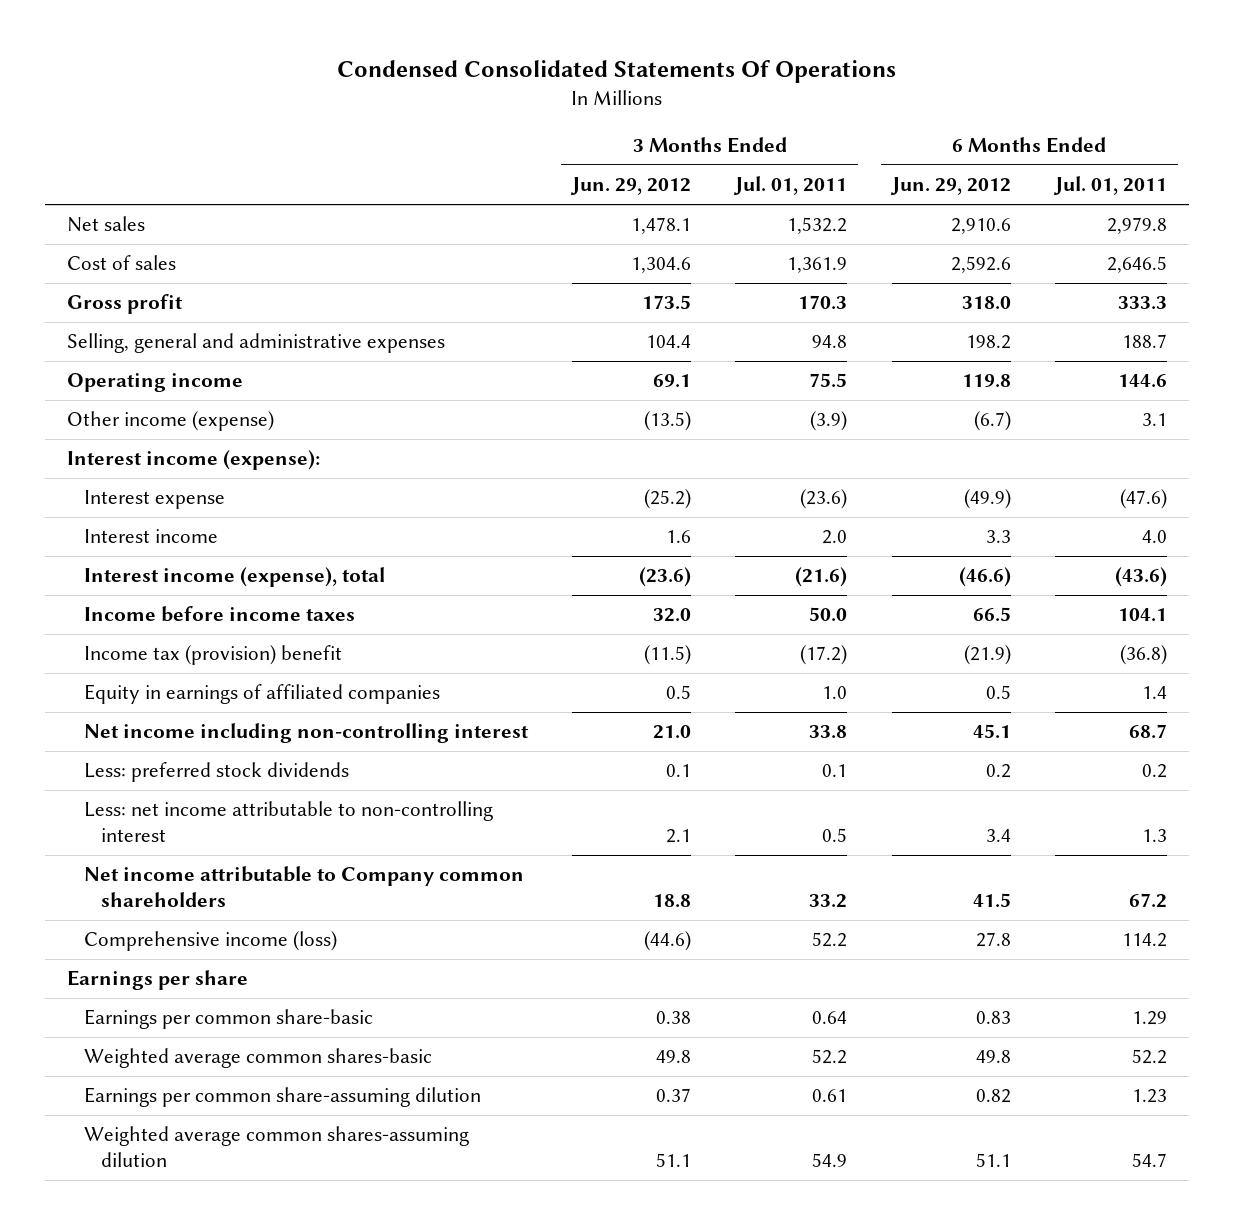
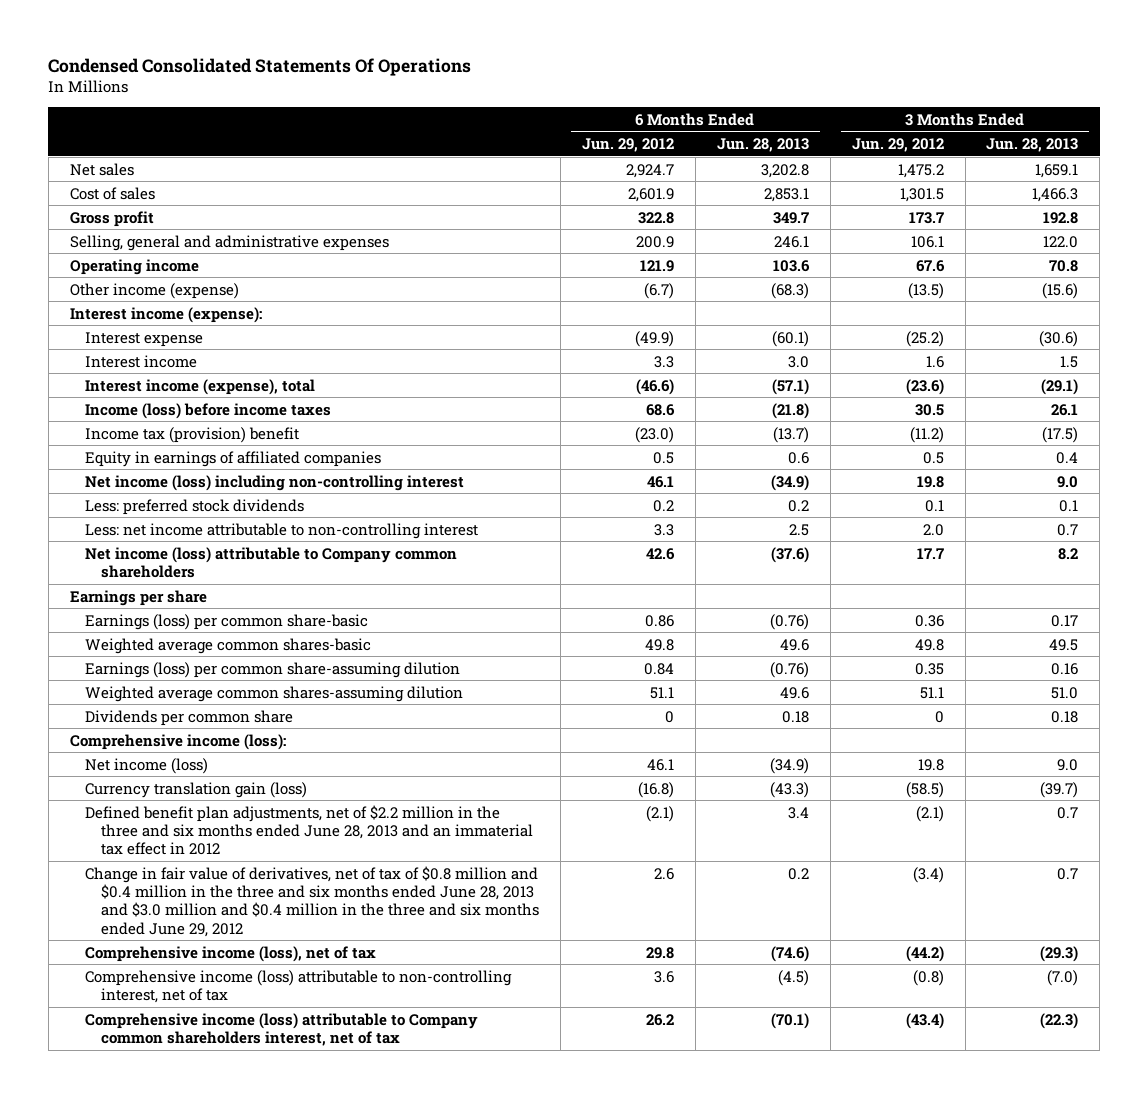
[733,176,848,196] Jul. 01, 2011 -> none
[1052,176,1167,196] Jul. 01, 2011 -> none
none -> [716,138,809,153] Jun. 28, 2013
none -> [986,138,1079,153] Jun. 28, 2013
[631,217,692,235] 1,478.1 -> [897,163,944,178] 1,475.2
[950,218,1011,235] 2,910.6 -> [626,163,675,178] 2,924.7
[631,257,692,274] 1,304.6 -> [899,187,944,202] 1,301.5
[950,256,1011,274] 2,592.6 -> [628,187,675,202] 2,601.9
[642,295,692,310] 173.5 -> [908,211,944,224] 173.7
[961,296,1011,310] 318.0 -> [638,211,675,224] 322.8
[646,335,692,349] 104.4 -> [910,235,944,248] 106.1
[965,335,1011,350] 198.2 -> [636,235,675,248] 200.9
[653,374,692,388] 69.1 -> [915,259,945,272] 67.6
[961,374,1011,388] 119.8 -> [640,259,675,272] 121.9
[84,606,356,623] Income before income taxes -> [85,402,332,419] Income (loss) before income taxes
[653,608,692,623] 32.0 -> [914,403,944,416] 30.5
[972,607,1011,622] 66.5 -> [646,403,676,416] 68.6
[644,645,692,666] (11.5) -> [909,426,944,443] (11.2)
[963,645,1011,666] (21.9) -> [635,426,675,443] (23.0)
[84,723,530,744] Net income including non-controlling interest -> [85,474,465,491] Net income (loss) including non-controlling interest
[653,725,692,740] 21.0 -> [916,475,944,488] 19.8
[972,724,1011,739] 45.1 -> [647,475,675,488] 46.1
[84,931,338,952] Comprehensive income (loss) -> none
[666,829,692,844] 2.1 -> [922,523,944,536] 2.0
[985,829,1011,843] 3.4 -> [654,523,675,536] 3.3
[84,866,525,908] Net income attributable to Company common shareholders -> [85,546,458,578] Net income (loss) attributable to Company common shareholders
[653,894,692,908] 18.8 -> [916,547,944,559] 17.7
[972,893,1011,908] 41.5 -> [646,547,676,560] 42.6
[84,1009,374,1030] Earnings per common share-basic -> [85,613,369,630] Earnings (loss) per common share-basic
[656,1011,692,1025] 0.38 -> [914,614,944,627] 0.36
[975,1011,1011,1025] 0.83 -> [645,614,675,627] 0.86
[84,1087,482,1108] Earnings per common share-assuming dilution -> [85,661,461,678] Earnings (loss) per common share-assuming dilution
[656,1088,692,1103] 0.37 -> [914,662,944,675] 0.35
[975,1089,1011,1104] 0.82 -> [644,662,675,675] 0.84
none -> [85,709,294,726] Dividends per common share
none -> [69,733,286,750] Comprehensive income (loss):
none -> [85,757,209,774] Net income (loss)
none -> [85,781,308,798] Currency translation gain (loss)
none -> [85,804,534,856] Defined benefit plan adjustments, net of $2.2 million in the three and six months ended June 28, 2013 and an immaterial tax effect in 2012
none -> [85,865,540,937] Change in fair value of derivatives, net of tax of $0.8 million and $0.4 million in the three and six months ended June 28, 2013 and $3.0 million and $0.4 million in the three and six months ended June 29, 2012
none -> [85,945,377,962] Comprehensive income (loss), net of tax
none -> [85,969,513,1003] Comprehensive income (loss) attributable to non-controlling interest, net of tax
none -> [85,1012,479,1046] Comprehensive income (loss) attributable to Company common shareholders interest, net of tax

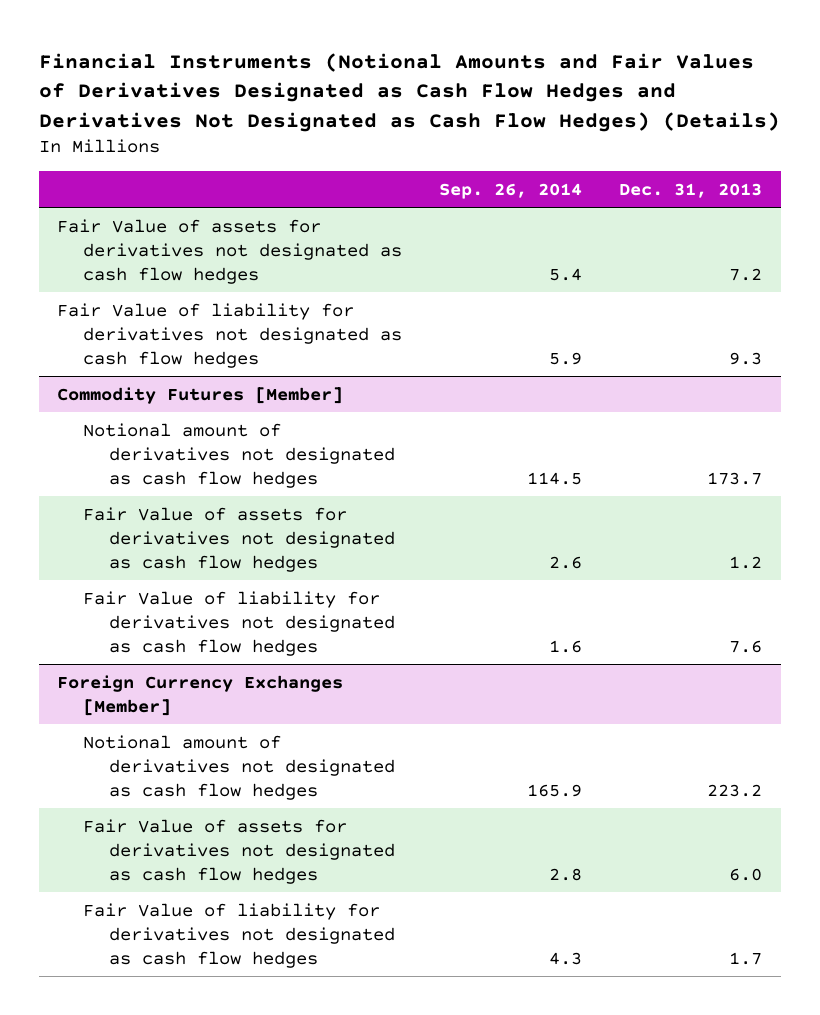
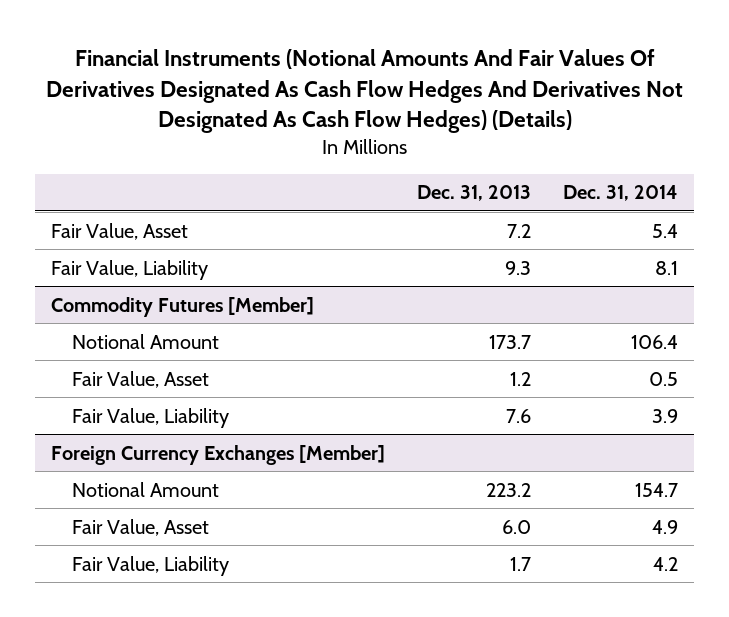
[38,53,780,132] Financial Instruments (Notional Amounts and Fair Values of Derivatives Designated as Cash Flow Hedges and Derivatives Not Designated as Cash Flow Hedges) (Details) -> [45,48,683,134] Financial Instruments (Notional Amounts And Fair Values Of Derivatives Designated As Cash Flow Hedges And Derivatives Not Designated As Cash Flow Hedges) (Details)
[439,182,583,199] Sep. 26, 2014 -> none
none -> [563,185,679,202] Dec. 31, 2014
[57,218,403,284] Fair Value of assets for derivatives not designated as cash flow hedges -> [51,222,189,240] Fair Value, Asset
[57,302,403,368] Fair Value of liability for derivatives not designated as cash flow hedges -> [51,259,209,280] Fair Value, Liability
[83,422,396,488] Notional amount of derivatives not designated as cash flow hedges -> [72,333,220,349] Notional Amount
[83,506,396,572] Fair Value of assets for derivatives not designated as cash flow hedges -> [72,370,210,388] Fair Value, Asset
[83,590,396,656] Fair Value of liability for derivatives not designated as cash flow hedges -> [72,407,230,428] Fair Value, Liability
[83,734,396,800] Notional amount of derivatives not designated as cash flow hedges -> [72,481,220,497] Notional Amount
[83,818,396,884] Fair Value of assets for derivatives not designated as cash flow hedges -> [72,518,210,536] Fair Value, Asset
[83,902,396,968] Fair Value of liability for derivatives not designated as cash flow hedges -> [72,555,230,576] Fair Value, Liability

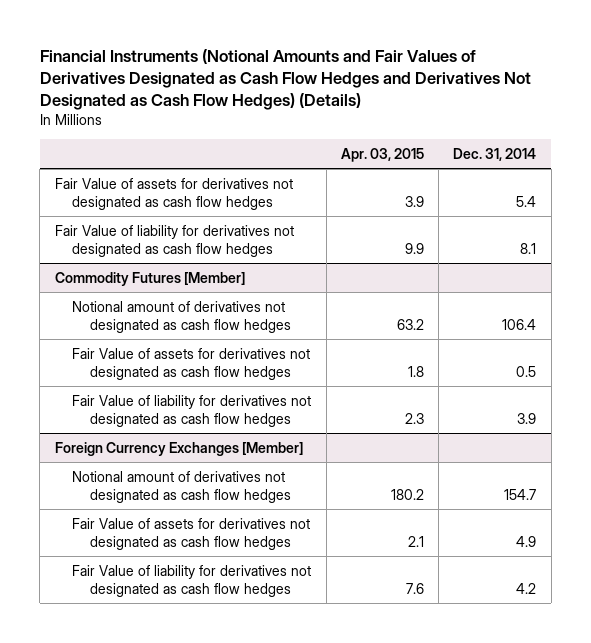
[45,48,683,134] Financial Instruments (Notional Amounts And Fair Values Of Derivatives Designated As Cash Flow Hedges And Derivatives Not Designated As Cash Flow Hedges) (Details) -> [39,48,531,111] Financial Instruments (Notional Amounts and Fair Values of Derivatives Designated as Cash Flow Hedges and Derivatives Not Designated as Cash Flow Hedges) (Details)
[417,185,532,202] Dec. 31, 2013 -> none
none -> [340,147,424,162] Apr. 03, 2015
[51,222,189,240] Fair Value, Asset -> [54,177,293,210] Fair Value of assets for derivatives not designated as cash flow hedges
[51,259,209,280] Fair Value, Liability -> [54,224,294,257] Fair Value of liability for derivatives not designated as cash flow hedges
[72,333,220,349] Notional Amount -> [72,300,291,333] Notional amount of derivatives not designated as cash flow hedges
[72,370,210,388] Fair Value, Asset -> [72,347,311,380] Fair Value of assets for derivatives not designated as cash flow hedges
[72,407,230,428] Fair Value, Liability -> [72,394,312,427] Fair Value of liability for derivatives not designated as cash flow hedges
[72,481,220,497] Notional Amount -> [72,470,291,503] Notional amount of derivatives not designated as cash flow hedges
[72,518,210,536] Fair Value, Asset -> [72,517,311,550] Fair Value of assets for derivatives not designated as cash flow hedges
[72,555,230,576] Fair Value, Liability -> [72,564,312,597] Fair Value of liability for derivatives not designated as cash flow hedges

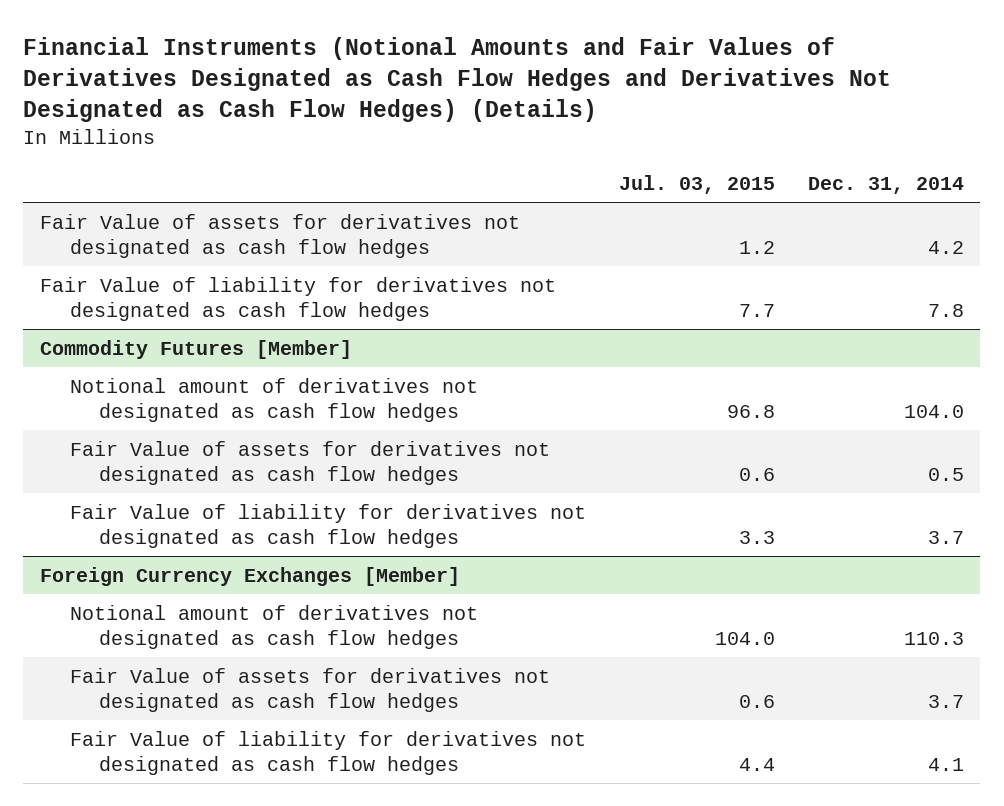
[340,147,424,162] Apr. 03, 2015 -> none
none -> [618,174,775,194] Jul. 03, 2015
[516,195,537,207] 5.4 -> [927,240,964,254] 4.2
[520,242,537,254] 8.1 -> [927,303,964,317] 7.8
[502,318,537,330] 106.4 -> [903,404,964,418] 104.0
[517,412,537,424] 3.9 -> [927,530,964,544] 3.7
[504,488,537,500] 154.7 -> [903,631,964,645] 110.3
[516,535,537,547] 4.9 -> [927,694,964,708] 3.7
[516,582,537,594] 4.2 -> [927,757,964,771] 4.1

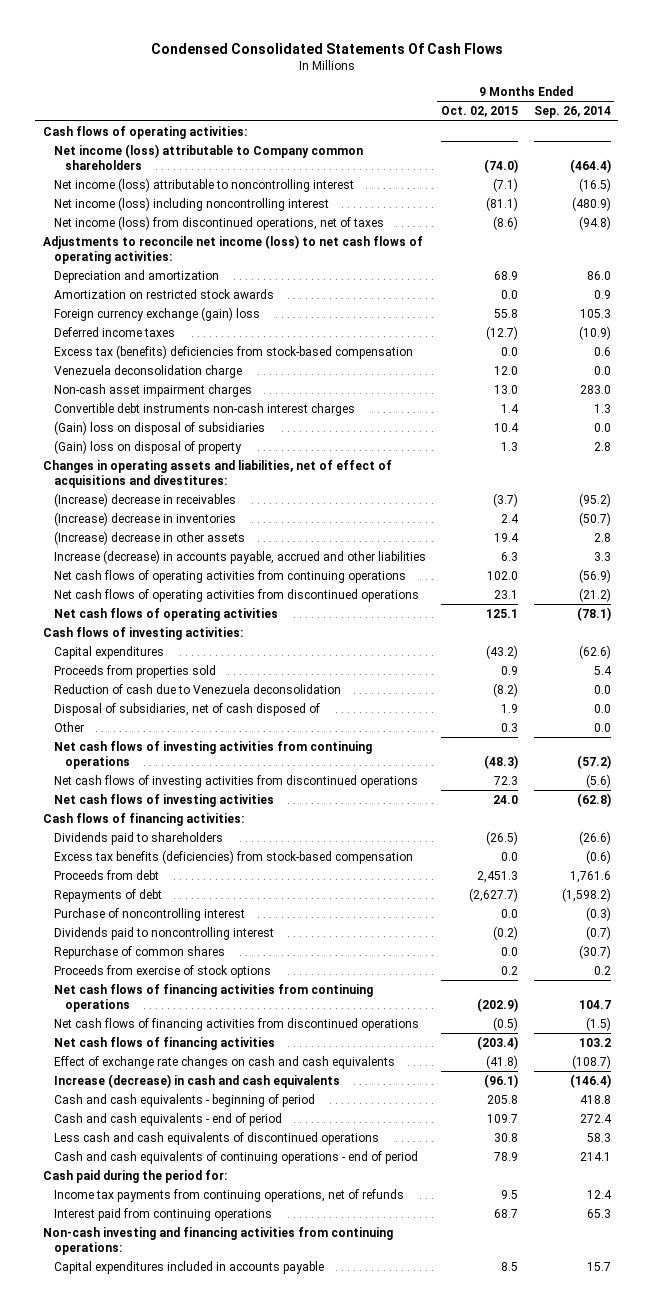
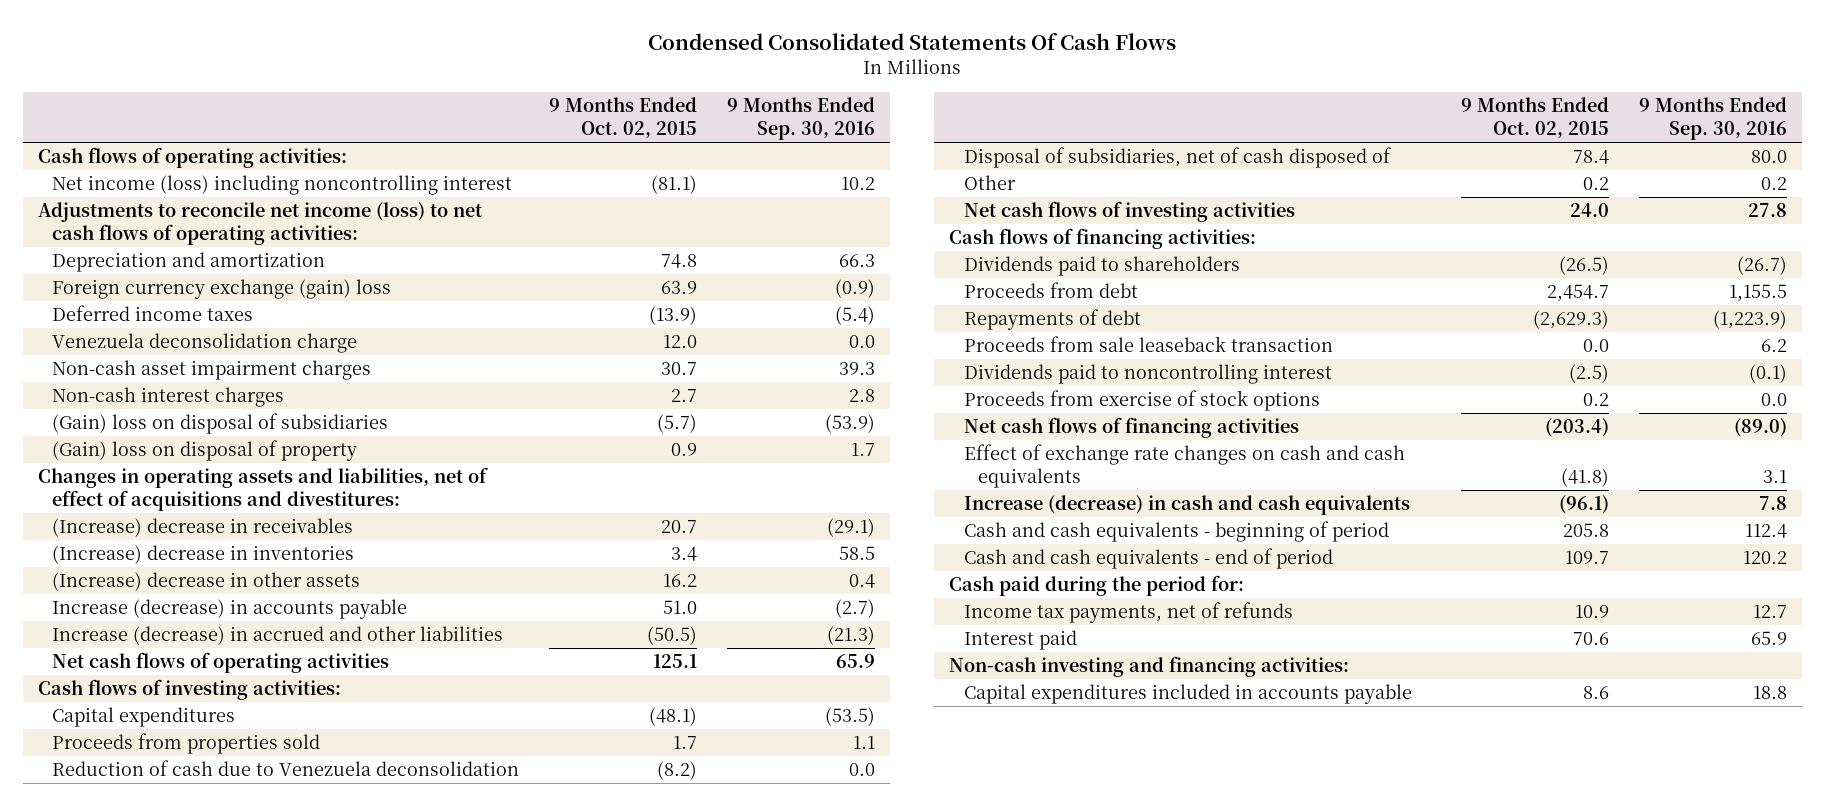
[533,106,611,119] Sep. 26, 2014 -> none
none -> [726,97,875,141] 9 Months Ended Sep. 30, 2016
[53,143,363,170] Net income (loss) attributable to Company common shareholders -> none
[53,177,354,192] Net income (loss) attributable to noncontrolling interest -> none
[53,215,384,230] Net income (loss) from discontinued operations, net of taxes -> none
[53,288,274,299] Amortization on restricted stock awards -> none
[53,344,413,359] Excess tax (benefits) deficiencies from stock-based compensation -> none
[494,270,519,280] 68.9 -> [660,254,697,269] 74.8
[494,308,519,318] 55.8 -> [660,281,697,295] 63.9
[486,325,519,340] (12.7) -> [648,306,697,326] (13.9)
[494,384,519,394] 13.0 -> [660,362,697,376] 30.7
[53,402,355,416] Convertible debt instruments non-cash interest charges -> [51,387,284,408] Non-cash interest charges
[501,403,520,413] 1.4 -> [670,389,697,403] 2.7
[494,422,520,432] 10.4 -> [656,414,697,434] (5.7)
[501,441,519,451] 1.3 -> [670,443,697,457] 0.9
[53,569,406,583] Net cash flows of operating activities from continuing operations -> none
[53,588,419,602] Net cash flows of operating activities from discontinued operations -> none
[493,492,519,507] (3.7) -> [660,520,697,534] 20.7
[501,513,520,523] 2.4 -> [670,547,697,562] 3.4
[494,532,520,542] 19.4 -> [662,574,697,588] 16.2
none -> [51,599,407,620] Increase (decrease) in accounts payable
[53,549,426,564] Increase (decrease) in accounts payable, accrued and other liabilities -> [51,626,503,646] Increase (decrease) in accrued and other liabilities
[501,551,519,561] 6.3 -> [646,626,697,646] (50.5)
[486,644,519,659] (43.2) -> [648,707,697,727] (48.1)
[501,665,519,675] 0.9 -> [672,736,697,750] 1.7
[53,740,372,769] Net cash flows of investing activities from continuing operations -> none
[53,774,418,788] Net cash flows of investing activities from discontinued operations -> none
[501,703,519,713] 1.9 -> [1572,150,1609,165] 78.4
[501,722,519,732] 0.3 -> [1582,177,1609,191] 0.2
[53,849,413,864] Excess tax benefits (deficiencies) from stock-based compensation -> none
[53,907,245,921] Purchase of noncontrolling interest -> none
[53,945,225,959] Repurchase of common shares -> none
[477,870,519,883] 2,451.3 -> [1546,284,1609,303] 2,454.7
[469,887,519,902] (2,627.7) -> [1532,310,1609,330] (2,629.3)
none -> [963,336,1333,353] Proceeds from sale leaseback transaction
[493,925,519,940] (0.2) -> [1568,364,1609,384] (2.5)
[53,983,373,1012] Net cash flows of financing activities from continuing operations -> none
[53,1017,419,1031] Net cash flows of financing activities from discontinued operations -> none
[53,1131,379,1145] Less cash and cash equivalents of discontinued operations -> none
[53,1150,418,1164] Cash and cash equivalents of continuing operations - end of period -> none
[53,1188,404,1202] Income tax payments from continuing operations, net of refunds -> [963,602,1293,624] Income tax payments, net of refunds
[501,1189,519,1199] 9.5 -> [1574,605,1609,619] 10.9
[53,1207,272,1221] Interest paid from continuing operations -> [963,630,1077,651] Interest paid
[494,1208,519,1218] 68.7 -> [1572,632,1609,646] 70.6
[42,1226,393,1255] Non-cash investing and financing activities from continuing operations: -> [949,656,1350,678] Non-cash investing and financing activities:
[501,1261,519,1271] 8.5 -> [1582,686,1609,700] 8.6

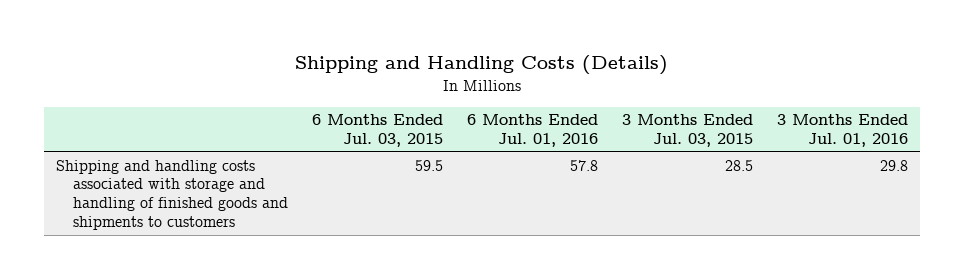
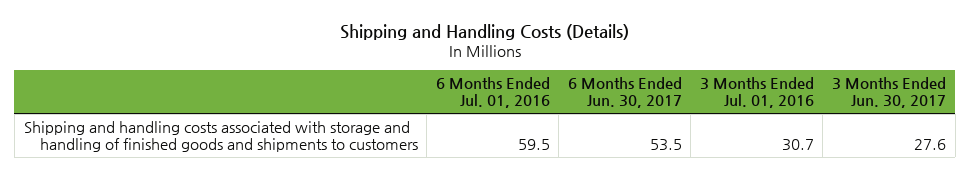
[312,114,444,147] 6 Months Ended Jul. 03, 2015 -> none
[621,114,753,147] 3 Months Ended Jul. 03, 2015 -> none
none -> [567,77,682,109] 6 Months Ended Jun. 30, 2017
none -> [831,77,946,109] 3 Months Ended Jun. 30, 2017
[570,159,599,171] 57.8 -> [517,139,550,151] 59.5
[879,159,908,171] 29.8 -> [781,139,814,152] 30.7

